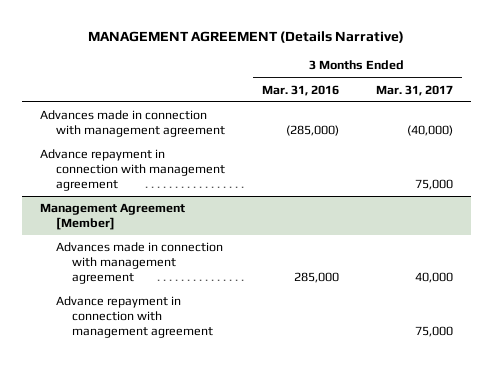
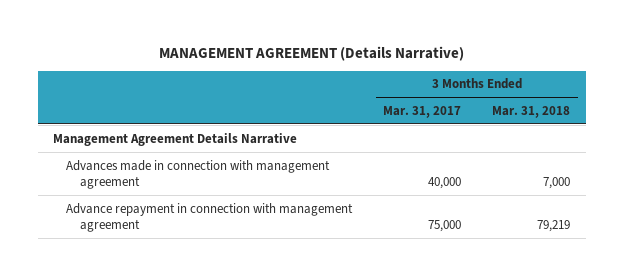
[261,84,339,96] Mar. 31, 2016 -> none
none -> [492,105,571,118] Mar. 31, 2018
[40,110,226,137] Advances made in connection with management agreement -> none
[40,149,226,191] Advance repayment in connection with management agreement -> none
[40,203,186,230] Management Agreement [Member] -> none
none -> [53,132,298,146] Management Agreement Details Narrative

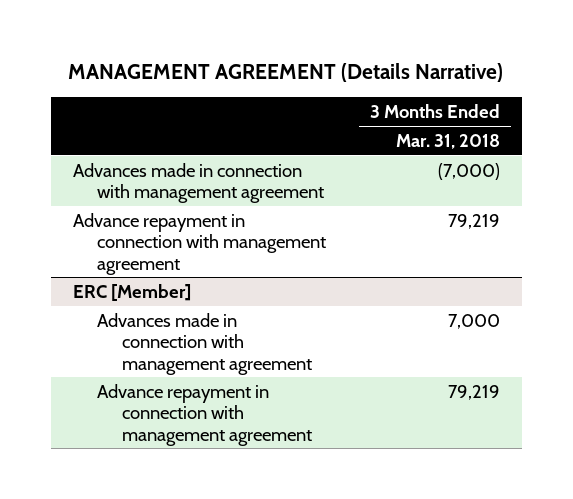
[383,105,462,118] Mar. 31, 2017 -> none
[53,132,298,146] Management Agreement Details Narrative -> none
none -> [72,162,325,204] Advances made in connection with management agreement
none -> [72,212,327,275] Advance repayment in connection with management agreement
none -> [72,283,191,301] ERC [Member]

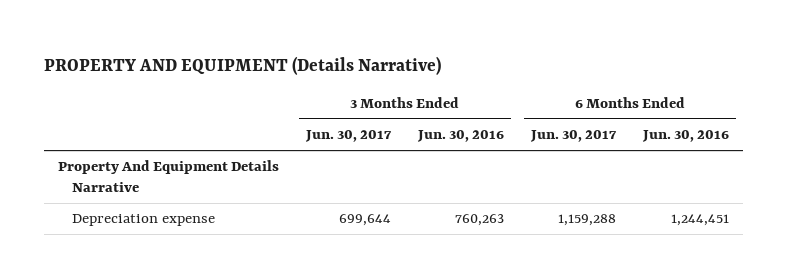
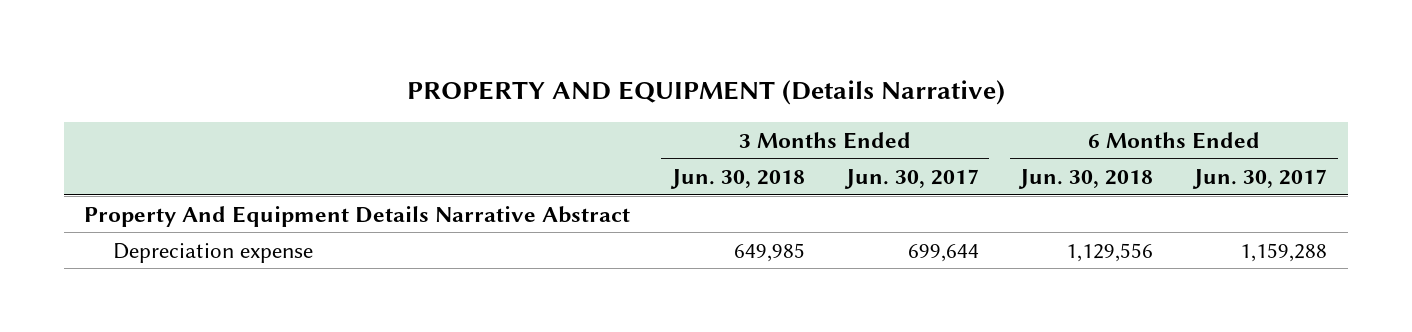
[417,130,505,143] Jun. 30, 2016 -> none
[642,130,730,143] Jun. 30, 2016 -> none
none -> [669,168,805,189] Jun. 30, 2018
none -> [1018,168,1154,189] Jun. 30, 2018
[57,160,279,192] Property And Equipment Details Narrative -> [84,205,631,227] Property And Equipment Details Narrative Abstract

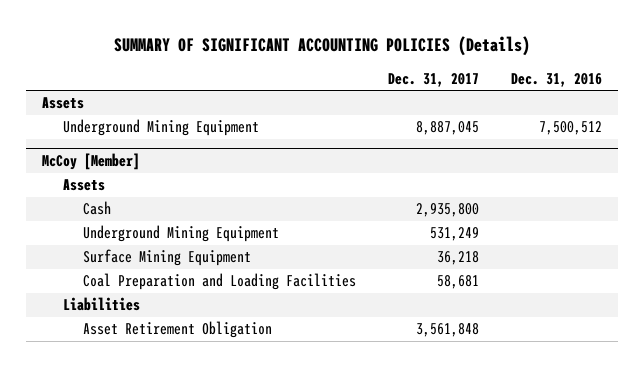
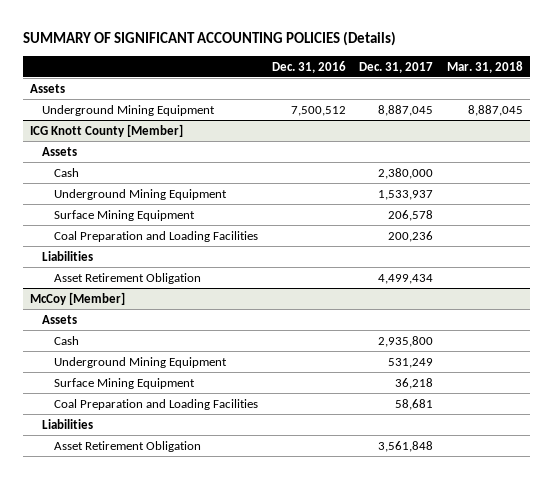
none -> [447,60,524,73] Mar. 31, 2018
none -> [30,123,184,137] ICG Knott County [Member]
none -> [42,146,78,156] Assets
none -> [53,167,79,177] Cash
none -> [53,188,227,200] Underground Mining Equipment
none -> [53,209,195,221] Surface Mining Equipment
none -> [53,230,258,242] Coal Preparation and Loading Facilities
none -> [42,250,94,261] Liabilities
none -> [53,272,201,284] Asset Retirement Obligation

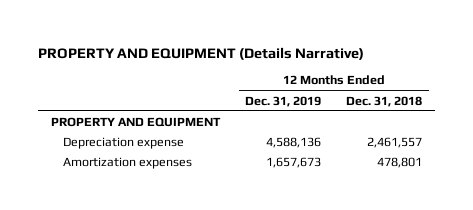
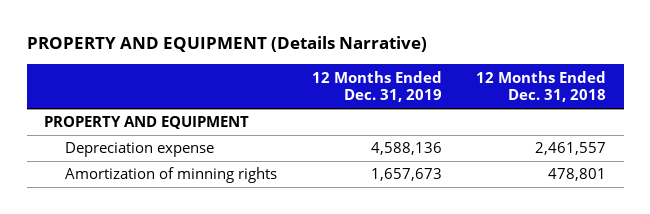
[63,157,193,170] Amortization expenses -> [65,167,278,184] Amortization of minning rights

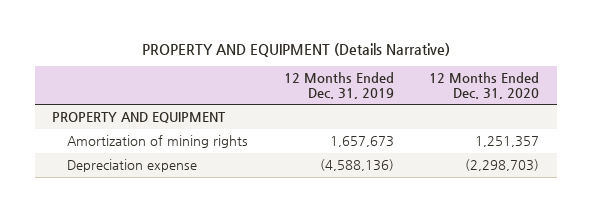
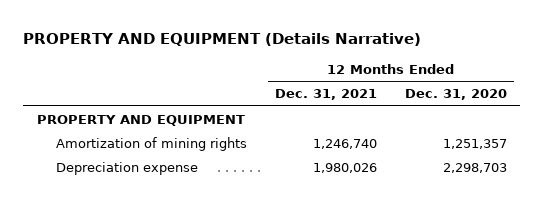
[283,72,394,99] 12 Months Ended Dec. 31, 2019 -> none
none -> [274,89,377,101] Dec. 31, 2021
[465,159,540,172] (2,298,703) -> [442,162,507,173] 2,298,703

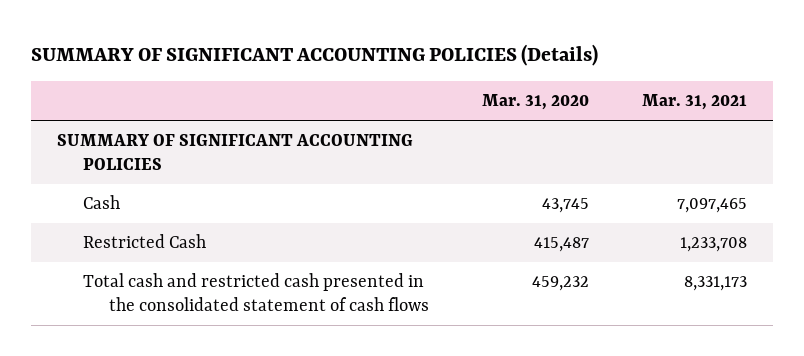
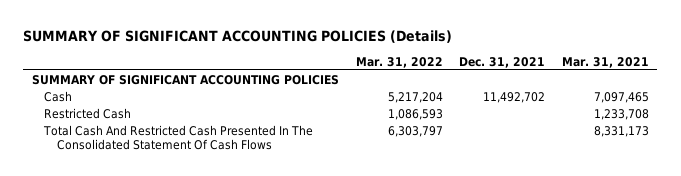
[482,94,590,111] Mar. 31, 2020 -> none
none -> [355,56,443,68] Mar. 31, 2022
none -> [459,56,546,68] Dec. 31, 2021
[83,273,430,312] Total cash and restricted cash presented in the consolidated statement of cash flows -> [43,124,314,150] Total Cash And Restricted Cash Presented In The Consolidated Statement Of Cash Flows

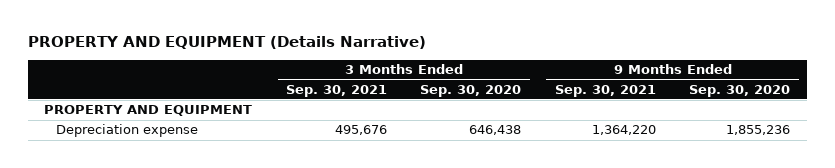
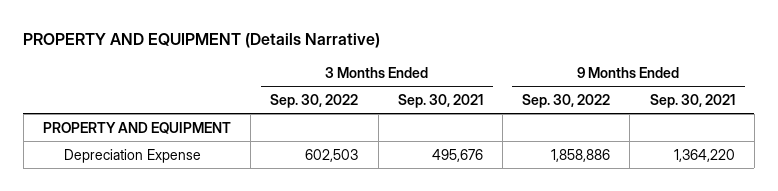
[420,84,522,97] Sep. 30, 2020 -> none
[689,84,791,97] Sep. 30, 2020 -> none
none -> [270,93,359,108] Sep. 30, 2022
none -> [522,93,611,108] Sep. 30, 2022
[55,124,198,138] Depreciation expense -> [63,148,201,163] Depreciation Expense

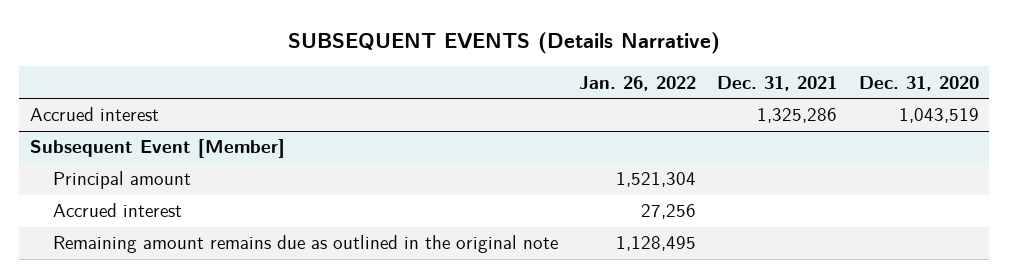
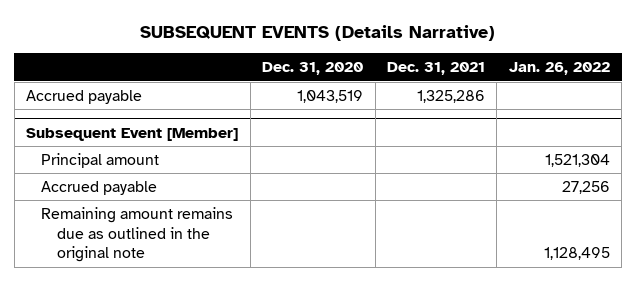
[30,107,160,122] Accrued interest -> [26,89,143,104] Accrued payable
[52,203,182,218] Accrued interest -> [41,180,158,195] Accrued payable

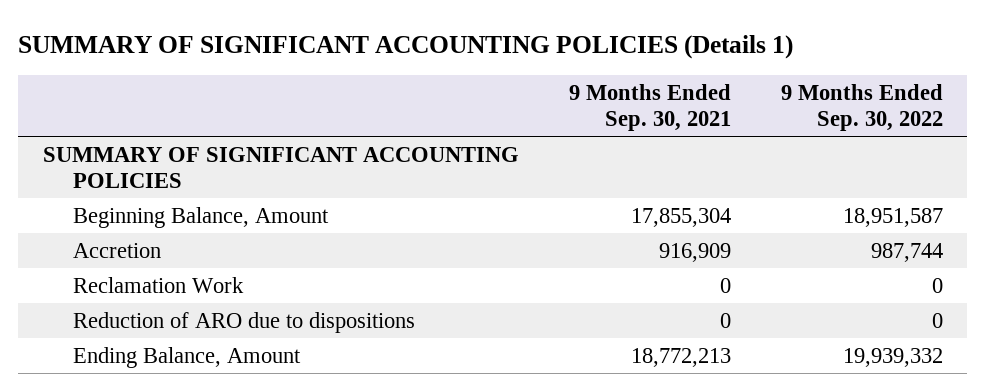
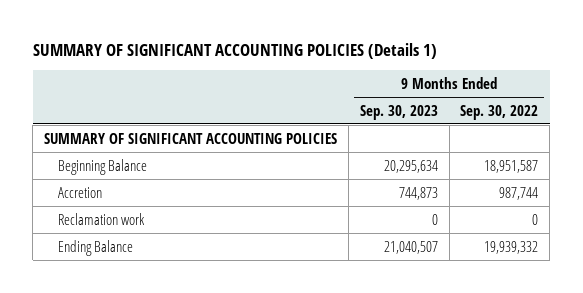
[568,83,731,131] 9 Months Ended Sep. 30, 2021 -> none
none -> [359,104,438,120] Sep. 30, 2023
[72,206,329,228] Beginning Balance, Amount -> [57,158,147,175] Beginning Balance
[72,311,415,333] Reduction of ARO due to dispositions -> none
[72,276,244,293] Reclamation Work -> [57,212,145,225] Reclamation work
[72,346,301,368] Ending Balance, Amount -> [57,239,133,256] Ending Balance

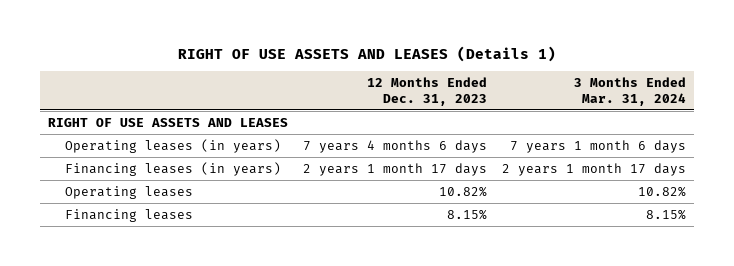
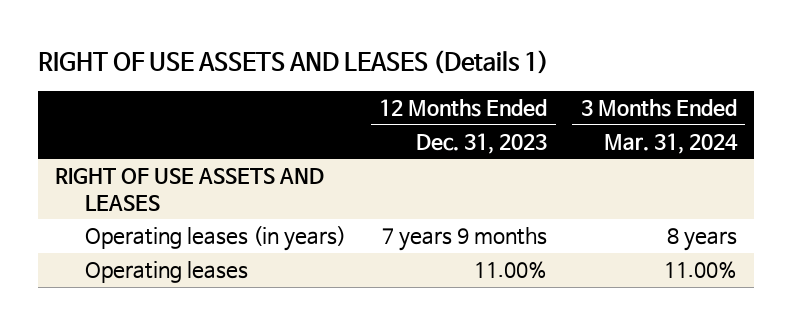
[65,161,282,176] Financing leases (in years) -> none
[65,208,194,222] Financing leases -> none
[302,139,487,153] 7 years 4 months 6 days -> [382,227,548,252] 7 years 9 months
[510,139,687,153] 7 years 1 month 6 days -> [666,228,737,252] 8 years
[438,185,487,197] 10.82% -> [474,261,548,280] 11.00%
[638,185,687,197] 10.82% -> [663,261,737,280] 11.00%

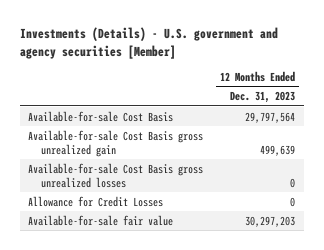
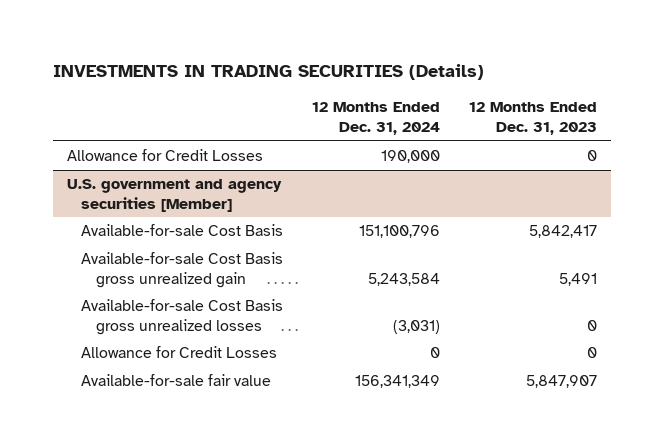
[19,26,278,59] Investments (Details) - U.S. government and agency securities [Member] -> [52,64,484,81] INVESTMENTS IN TRADING SECURITIES (Details)
none -> [312,102,441,136] 12 Months Ended Dec. 31, 2024
none -> [66,149,263,162] Allowance for Credit Losses
none -> [66,179,282,212] U.S. government and agency securities [Member]
[245,111,296,123] 29,797,564 -> [528,225,597,239] 5,842,417
[260,144,296,156] 499,639 -> [558,272,597,286] 5,491
[245,215,296,227] 30,297,203 -> [525,375,597,389] 5,847,907

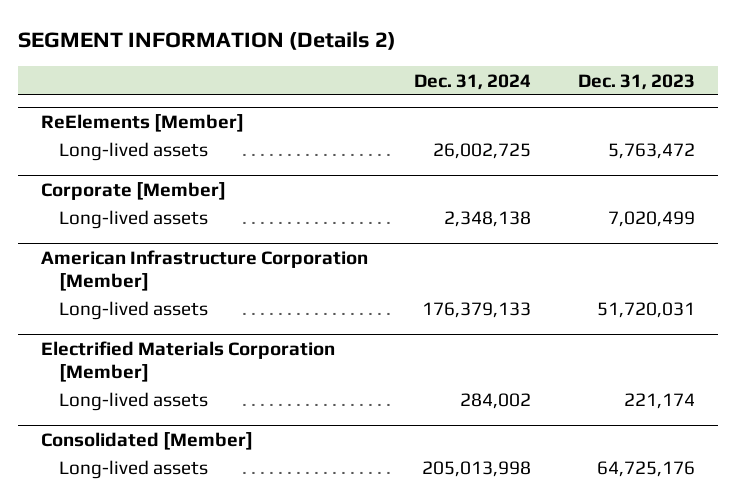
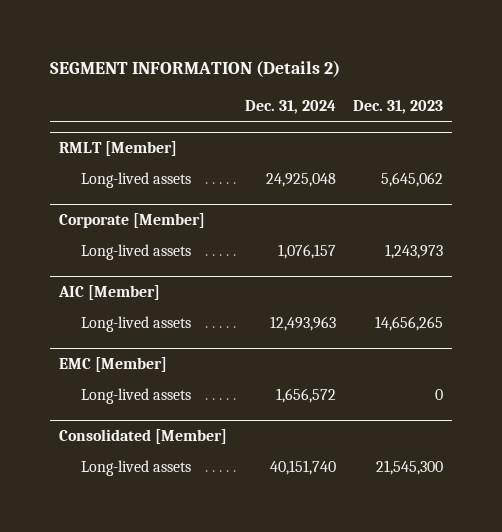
[41,113,245,132] ReElements [Member] -> [58,140,177,156] RMLT [Member]
[433,143,532,160] 26,002,725 -> [265,172,336,187] 24,925,048
[607,143,695,160] 5,763,472 -> [381,171,444,187] 5,645,062
[444,211,532,228] 2,348,138 -> [277,243,336,259] 1,076,157
[607,211,695,228] 7,020,499 -> [385,243,444,259] 1,243,973
[41,249,369,292] American Infrastructure Corporation [Member] -> [57,284,160,300] AIC [Member]
[422,302,532,319] 176,379,133 -> [269,315,336,331] 12,493,963
[596,302,695,319] 51,720,031 -> [375,315,444,331] 14,656,265
[41,340,336,383] Electrified Materials Corporation [Member] -> [58,356,167,372] EMC [Member]
[460,393,532,410] 284,002 -> [275,387,336,403] 1,656,572
[623,393,695,410] 221,174 -> [435,388,444,400] 0
[422,461,532,478] 205,013,998 -> [269,459,336,475] 40,151,740
[596,461,695,478] 64,725,176 -> [376,459,444,475] 21,545,300

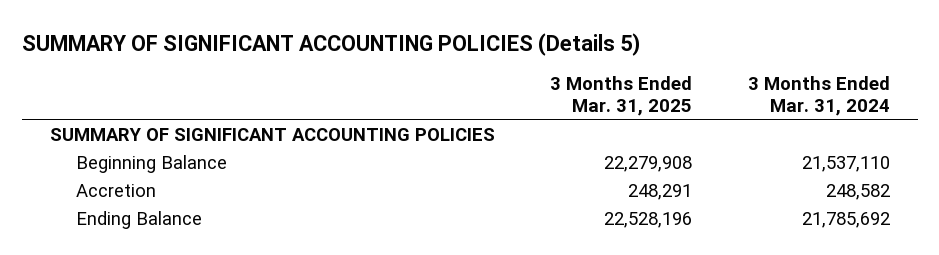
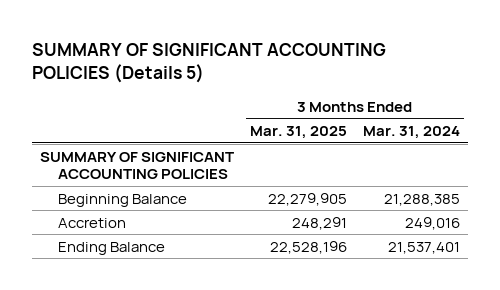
[604,156,693,173] 22,279,908 -> [268,192,348,206] 22,279,905
[801,156,890,173] 21,537,110 -> [384,193,461,206] 21,288,385
[825,184,890,201] 248,582 -> [405,216,461,230] 249,016
[801,212,890,229] 21,785,692 -> [388,241,461,254] 21,537,401

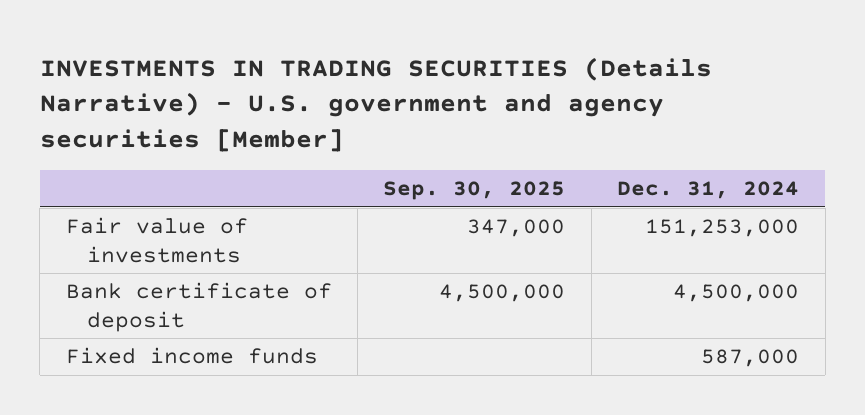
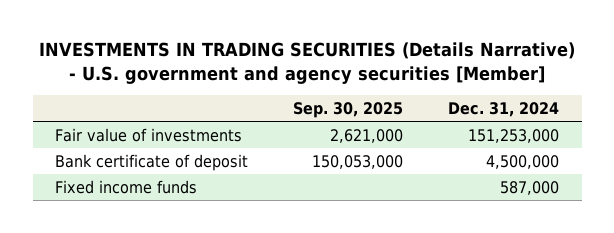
[467,219,566,238] 347,000 -> [330,128,404,143] 2,621,000
[439,284,566,303] 4,500,000 -> [312,154,404,169] 150,053,000

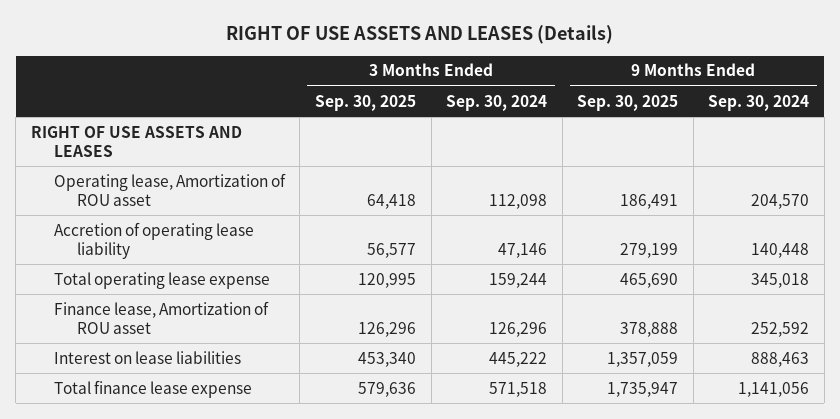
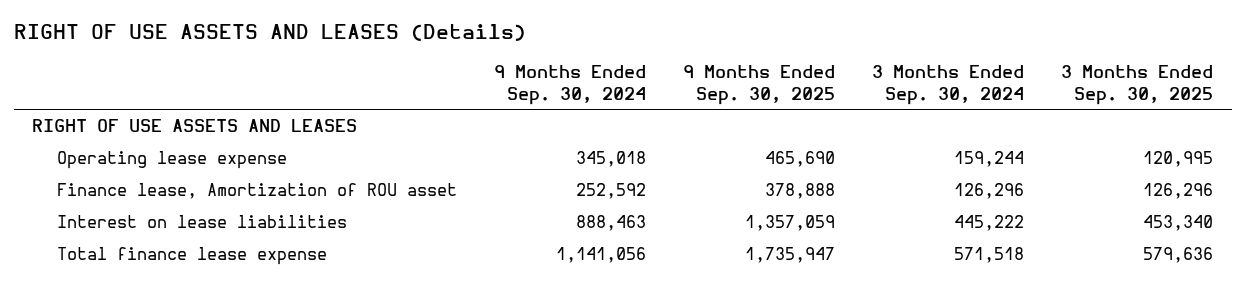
[53,172,286,206] Operating lease, Amortization of ROU asset -> none
[53,221,254,259] Accretion of operating lease liability -> none
[53,271,270,289] Total operating lease expense -> [56,151,287,170] Operating lease expense

